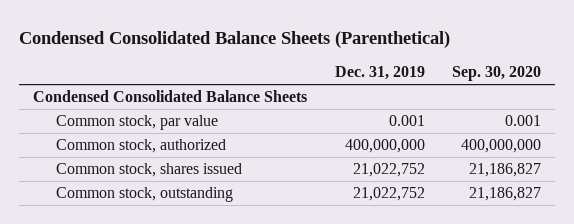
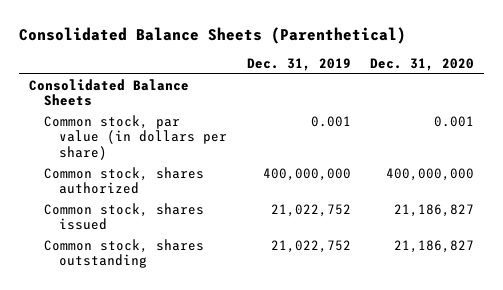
[19,31,451,49] Condensed Consolidated Balance Sheets (Parenthetical) -> [19,26,407,44] Consolidated Balance Sheets (Parenthetical)
[451,66,541,82] Sep. 30, 2020 -> none
none -> [370,58,475,72] Dec. 31, 2020
[33,90,308,103] Condensed Consolidated Balance Sheets -> [29,78,190,107] Consolidated Balance Sheets
[55,115,218,131] Common stock, par value -> [44,114,228,161] Common stock, par value (in dollars per share)
[55,139,226,154] Common stock, authorized -> [44,166,205,195] Common stock, shares authorized
[55,187,233,203] Common stock, outstanding -> [44,238,205,269] Common stock, shares outstanding

